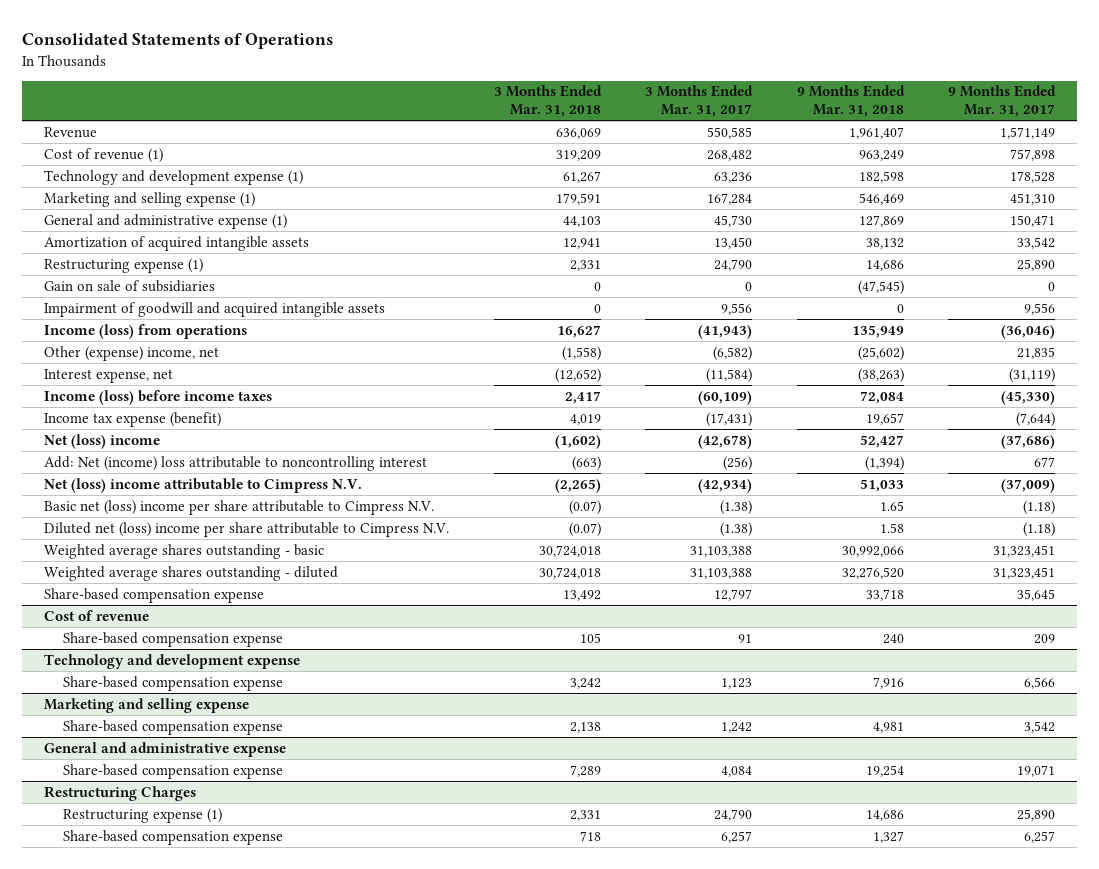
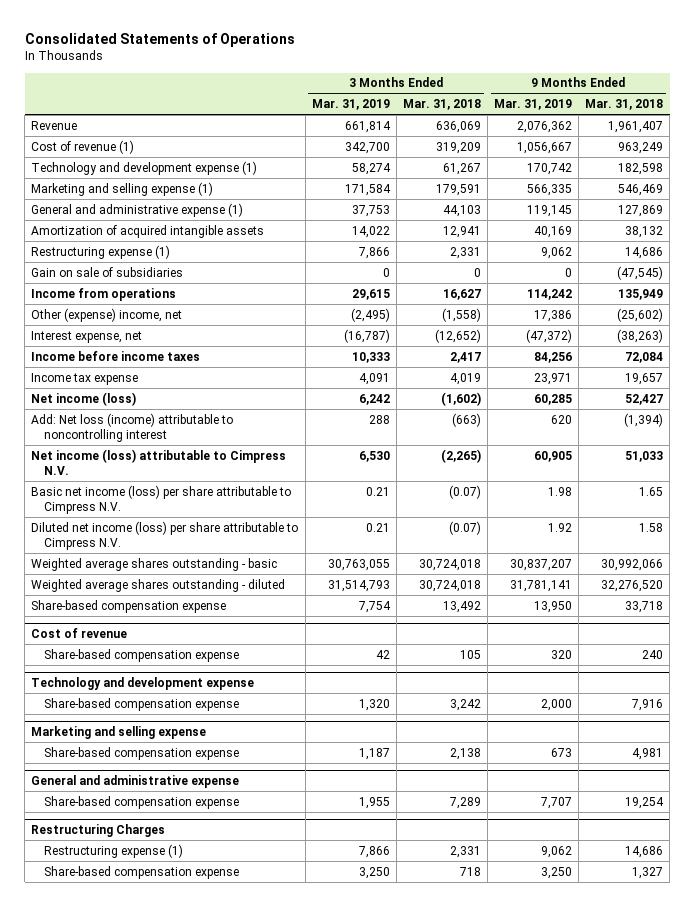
[645,85,754,118] 3 Months Ended Mar. 31, 2017 -> none
[948,85,1057,118] 9 Months Ended Mar. 31, 2017 -> none
none -> [311,99,390,111] Mar. 31, 2019
none -> [493,99,572,111] Mar. 31, 2019
[43,301,385,317] Impairment of goodwill and acquired intangible assets -> none
[43,323,247,339] Income (loss) from operations -> [31,287,177,301] Income from operations
[43,389,272,405] Income (loss) before income taxes -> [31,350,201,361] Income before income taxes
[43,411,221,427] Income tax expense (benefit) -> [31,372,139,385] Income tax expense
[43,433,160,449] Net (loss) income -> [31,391,137,406] Net income (loss)
[43,455,427,471] Add: Net (income) loss attributable to noncontrolling interest -> [31,412,234,442] Add: Net loss (income) attributable to noncontrolling interest
[43,477,362,493] Net (loss) income attributable to Cimpress N.V. -> [31,448,287,475] Net income (loss) attributable to Cimpress N.V.
[43,499,434,515] Basic net (loss) income per share attributable to Cimpress N.V. -> [31,484,292,514] Basic net income (loss) per share attributable to Cimpress N.V.
[43,521,449,537] Diluted net (loss) income per share attributable to Cimpress N.V. -> [31,520,299,550] Diluted net income (loss) per share attributable to Cimpress N.V.

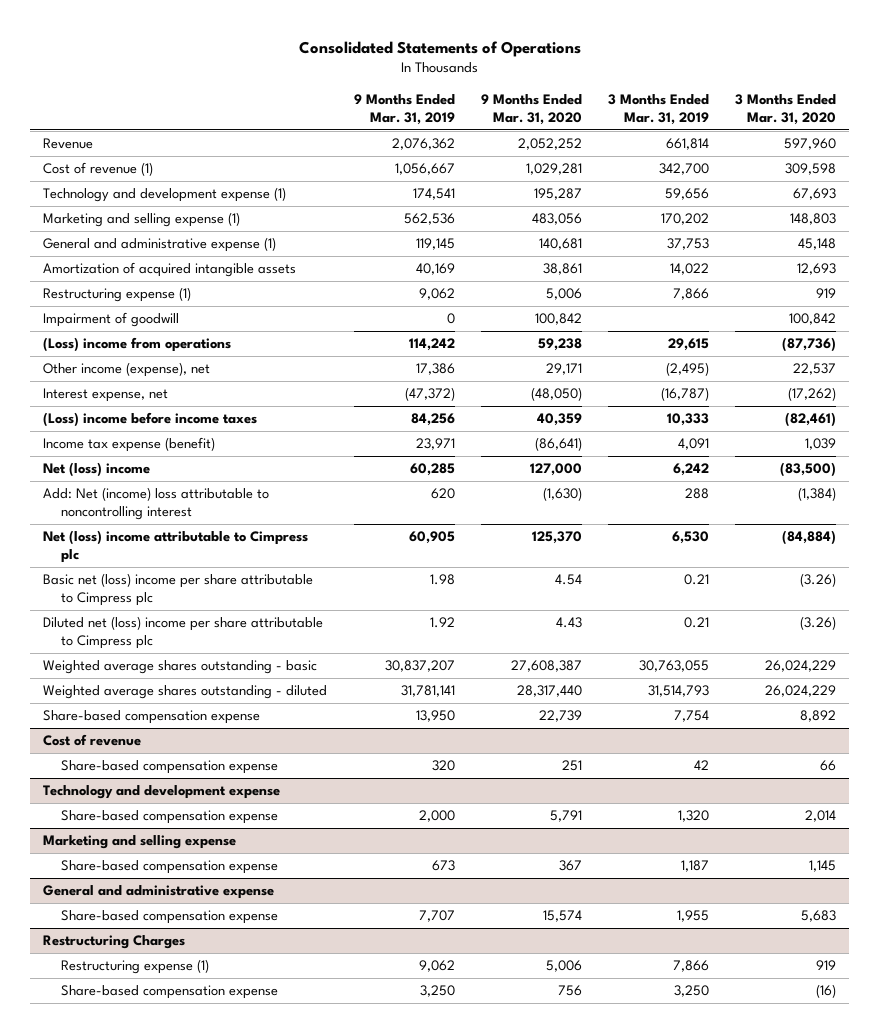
[402,99,481,111] Mar. 31, 2018 -> none
[585,99,664,111] Mar. 31, 2018 -> none
none -> [480,94,582,125] 9 Months Ended Mar. 31, 2020
none -> [735,94,837,125] 3 Months Ended Mar. 31, 2020
[351,162,391,175] 58,274 -> [665,188,710,201] 59,656
[526,162,572,175] 170,742 -> [412,188,455,201] 174,541
[344,183,391,196] 171,584 -> [661,213,710,226] 170,202
[526,183,572,196] 566,335 -> [403,213,455,226] 562,536
[31,266,184,277] Gain on sale of subsidiaries -> none
none -> [43,312,180,328] Impairment of goodwill
[31,287,177,301] Income from operations -> [43,337,232,353] (Loss) income from operations
[31,307,183,322] Other (expense) income, net -> [43,362,211,378] Other income (expense), net
[31,350,201,361] Income before income taxes -> [43,412,258,428] (Loss) income before income taxes
[31,372,139,385] Income tax expense -> [43,437,216,453] Income tax expense (benefit)
[31,391,137,406] Net income (loss) -> [43,462,151,478] Net (loss) income
[31,412,234,442] Add: Net loss (income) attributable to noncontrolling interest -> [43,487,270,521] Add: Net (income) loss attributable to noncontrolling interest
[31,448,287,475] Net income (loss) attributable to Cimpress N.V. -> [43,530,309,564] Net (loss) income attributable to Cimpress plc
[31,484,292,514] Basic net income (loss) per share attributable to Cimpress N.V. -> [43,573,314,607] Basic net (loss) income per share attributable to Cimpress plc
[31,520,299,550] Diluted net income (loss) per share attributable to Cimpress N.V. -> [43,616,324,650] Diluted net (loss) income per share attributable to Cimpress plc

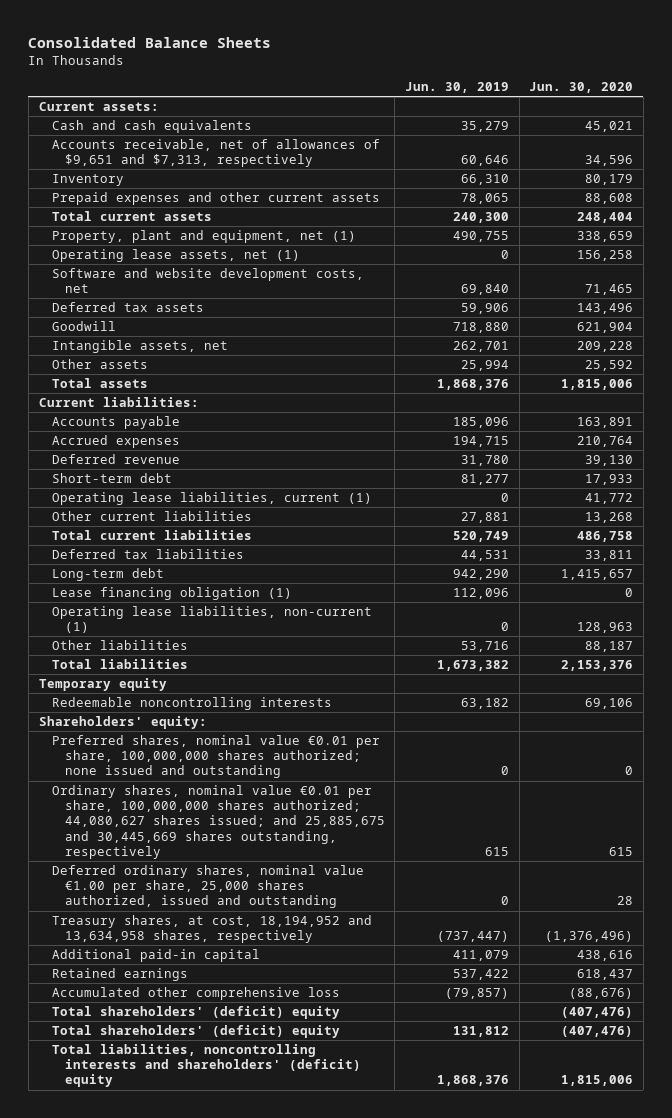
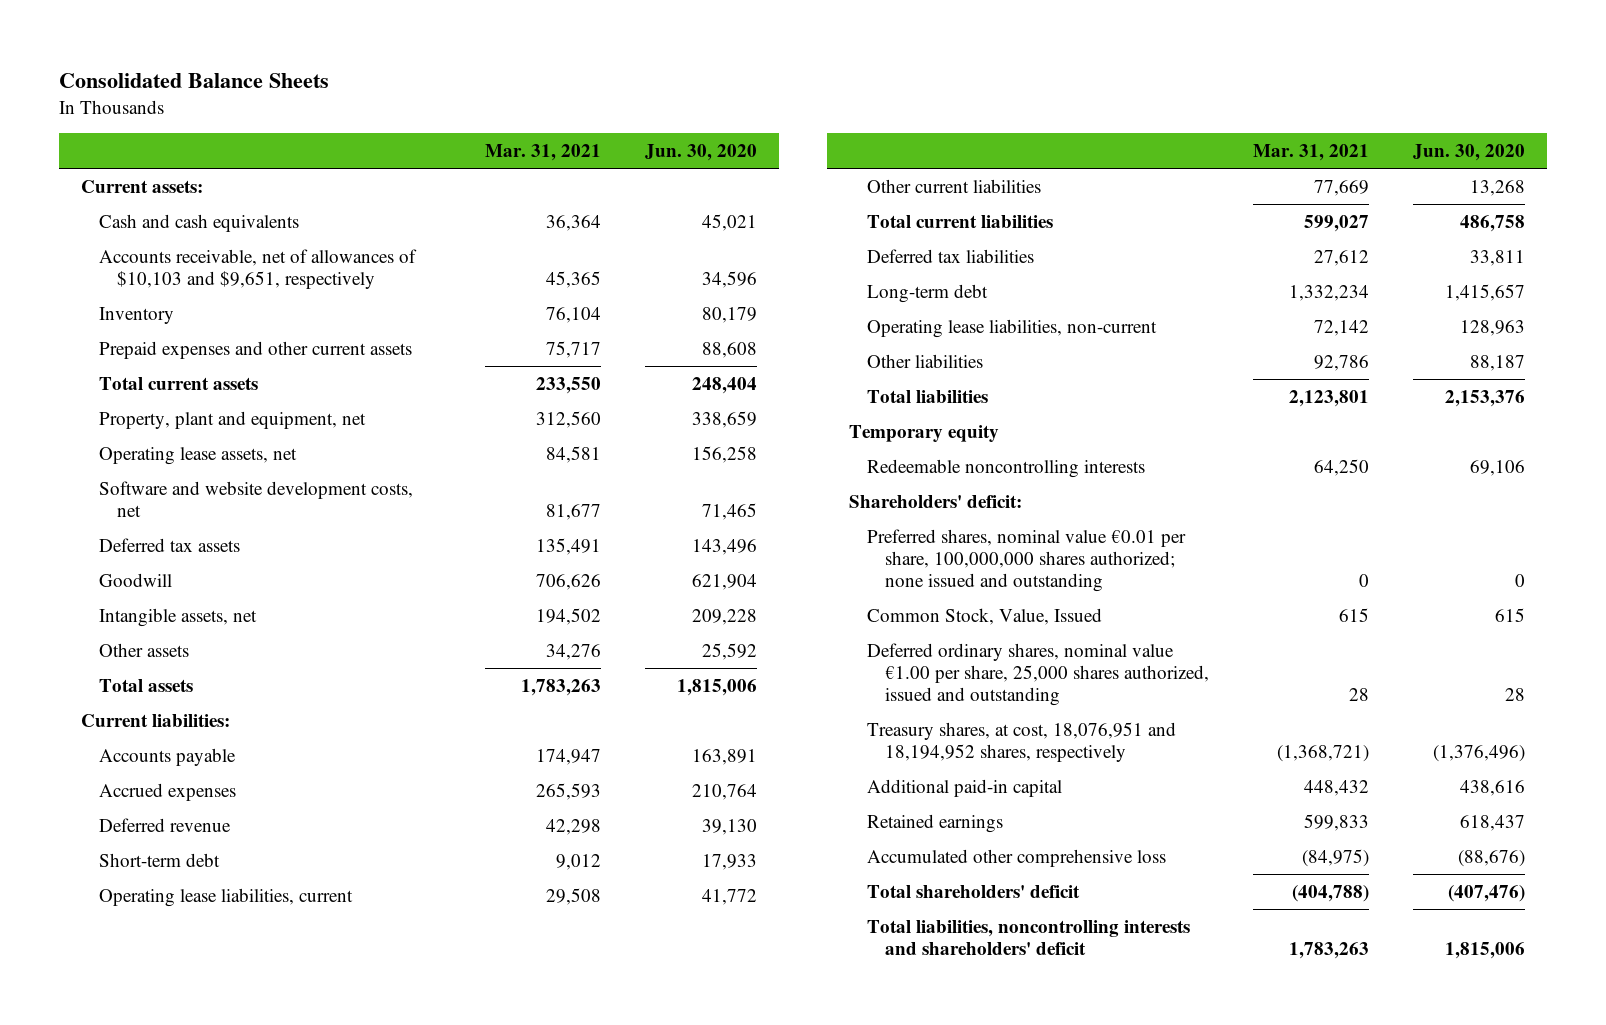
[405,82,510,94] Jun. 30, 2019 -> none
none -> [485,143,602,161] Mar. 31, 2021
[51,139,380,168] Accounts receivable, net of allowances of $9,651 and $7,313, respectively -> [98,248,417,289] Accounts receivable, net of allowances of $10,103 and $9,651, respectively
[51,230,356,244] Property, plant and equipment, net (1) -> [98,410,366,429] Property, plant and equipment, net
[51,249,300,263] Operating lease assets, net (1) -> [98,446,297,465] Operating lease assets, net
[51,492,372,506] Operating lease liabilities, current (1) -> [98,887,353,907] Operating lease liabilities, current
[51,587,292,601] Lease financing obligation (1) -> none
[51,606,372,634] Operating lease liabilities, non-current (1) -> [866,318,1157,338] Operating lease liabilities, non-current
[38,716,207,730] Shareholders' equity: -> [848,494,1022,508] Shareholders' deficit:
[51,785,385,859] Ordinary shares, nominal value €0.01 per share, 100,000,000 shares authorized; 44,080,627 shares issued; and 25,885,675 and 30,445,669 shares outstanding, respectively -> [866,607,1102,625] Common Stock, Value, Issued
[51,915,372,944] Treasury shares, at cost, 18,194,952 and 13,634,958 shares, respectively -> [866,721,1176,762] Treasury shares, at cost, 18,076,951 and 18,194,952 shares, respectively
[51,1025,340,1039] Total shareholders' (deficit) equity -> none
[51,1006,340,1020] Total shareholders' (deficit) equity -> [866,884,1080,898] Total shareholders' deficit
[51,1044,361,1088] Total liabilities, noncontrolling interests and shareholders' (deficit) equity -> [866,919,1190,955] Total liabilities, noncontrolling interests and shareholders' deficit

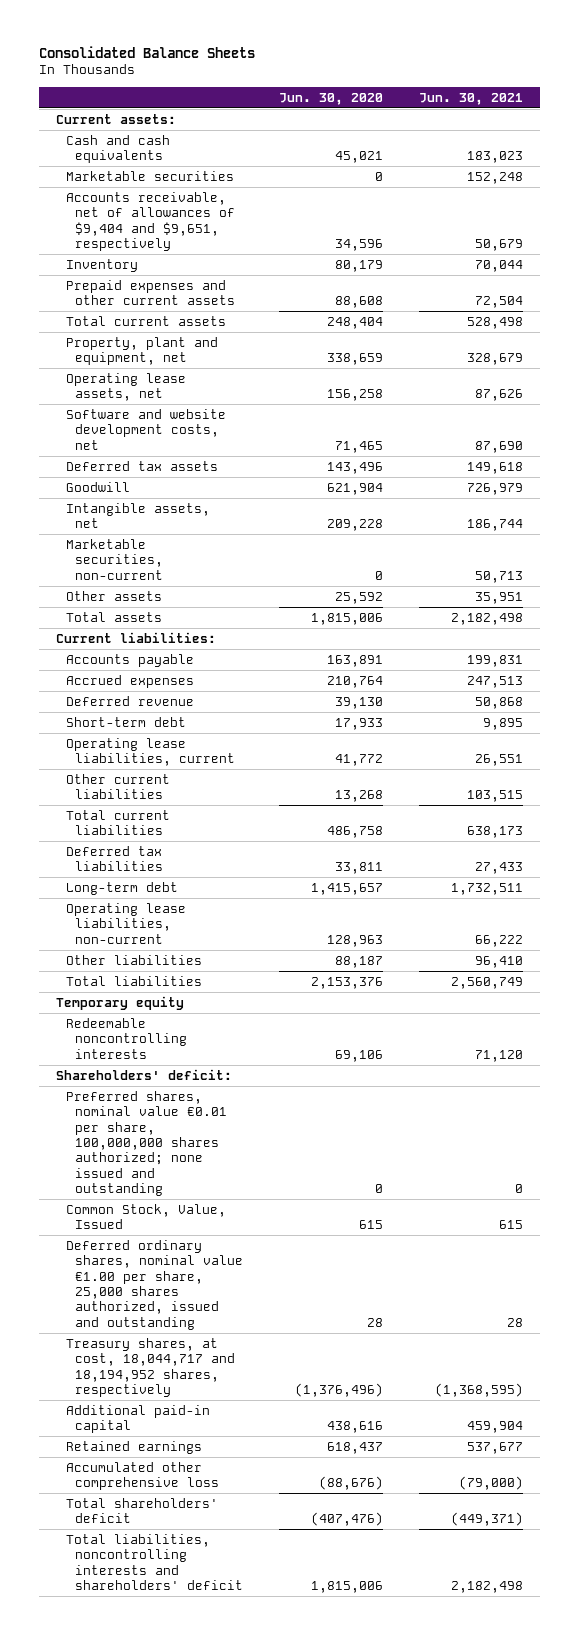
[485,143,602,161] Mar. 31, 2021 -> none
none -> [418,92,523,105] Jun. 30, 2021
none -> [65,170,234,181] Marketable securities
[98,248,417,289] Accounts receivable, net of allowances of $10,103 and $9,651, respectively -> [65,191,235,252] Accounts receivable, net of allowances of $9,404 and $9,651, respectively
none -> [65,538,163,580] Marketable securities, non-current
[866,721,1176,762] Treasury shares, at cost, 18,076,951 and 18,194,952 shares, respectively -> [65,1337,235,1398] Treasury shares, at cost, 18,044,717 and 18,194,952 shares, respectively

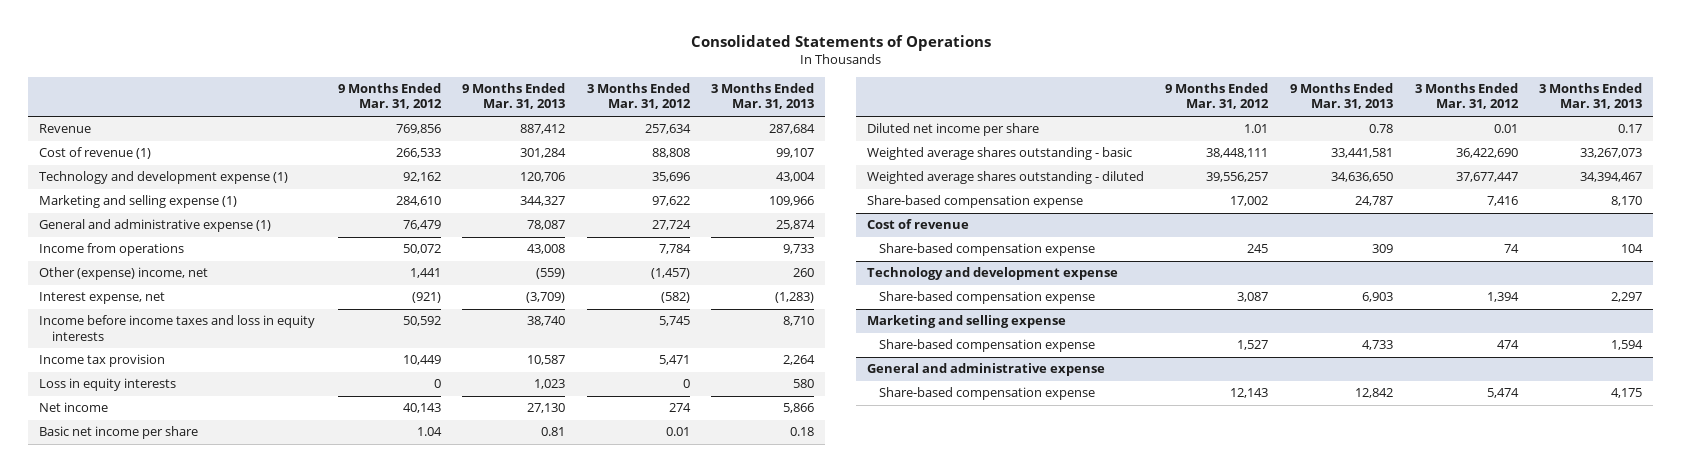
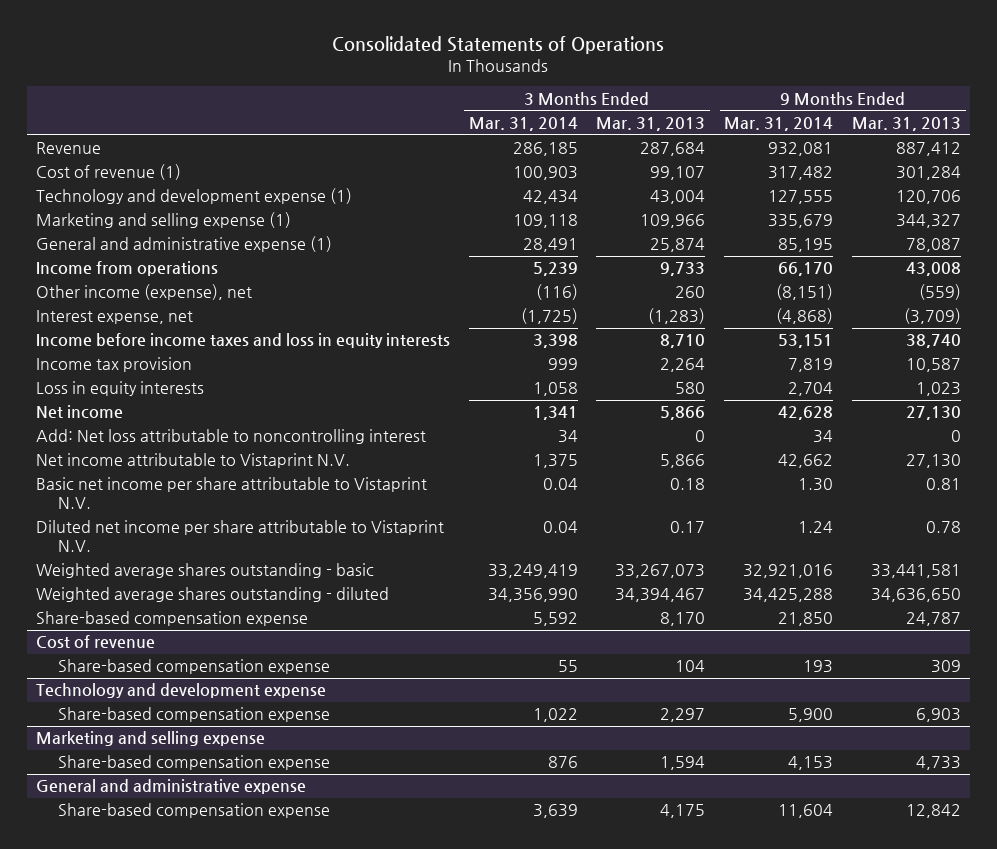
[337,82,442,110] 9 Months Ended Mar. 31, 2012 -> none
[586,82,691,110] 3 Months Ended Mar. 31, 2012 -> none
none -> [468,117,578,132] Mar. 31, 2014
none -> [724,117,834,132] Mar. 31, 2014
[39,267,209,281] Other (expense) income, net -> [35,284,252,301] Other income (expense), net
none -> [35,429,426,445] Add: Net loss attributable to noncontrolling interest
none -> [35,453,350,469] Net income attributable to Vistaprint N.V.
[39,426,199,440] Basic net income per share -> [35,477,427,510] Basic net income per share attributable to Vistaprint N.V.
[866,123,1039,137] Diluted net income per share -> [35,520,444,553] Diluted net income per share attributable to Vistaprint N.V.

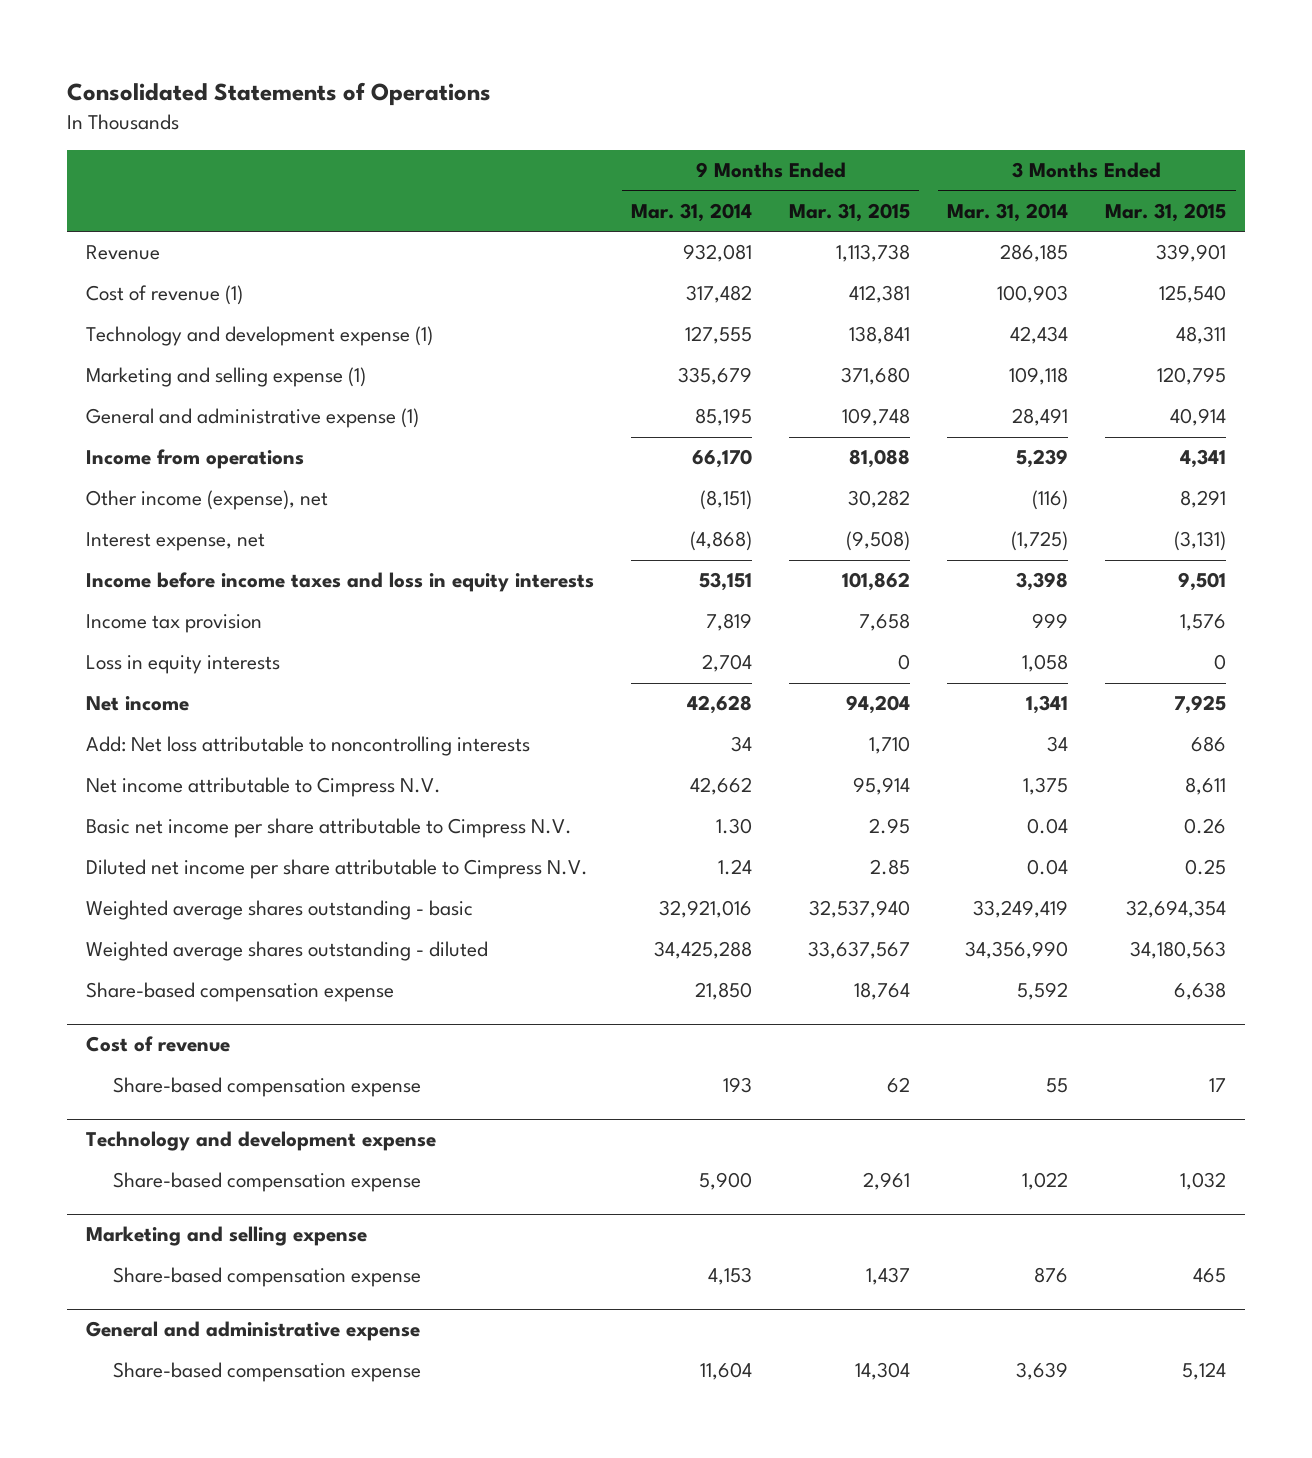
[596,117,706,132] Mar. 31, 2013 -> none
[851,117,961,132] Mar. 31, 2013 -> none
none -> [789,202,911,222] Mar. 31, 2015
none -> [1105,202,1227,222] Mar. 31, 2015
[35,429,426,445] Add: Net loss attributable to noncontrolling interest -> [85,736,530,757] Add: Net loss attributable to noncontrolling interests
[35,453,350,469] Net income attributable to Vistaprint N.V. -> [85,777,441,798] Net income attributable to Cimpress N.V.
[35,477,427,510] Basic net income per share attributable to Vistaprint N.V. -> [85,818,572,839] Basic net income per share attributable to Cimpress N.V.
[35,520,444,553] Diluted net income per share attributable to Vistaprint N.V. -> [85,859,588,880] Diluted net income per share attributable to Cimpress N.V.

